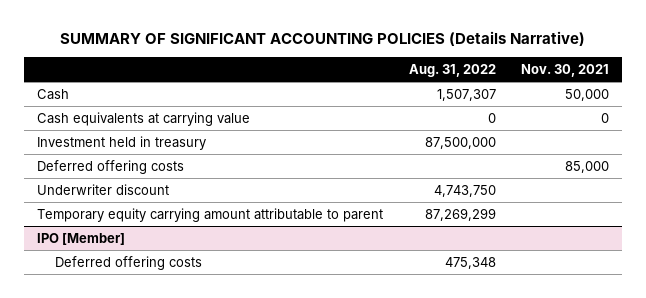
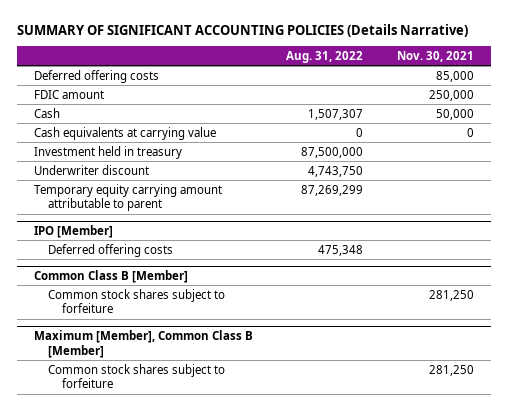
[36,159,184,174] Deferred offering costs -> [33,69,159,83] Deferred offering costs
none -> [33,89,104,99] FDIC amount
none -> [33,269,188,283] Common Class B [Member]
none -> [47,288,225,314] Common stock shares subject to forfeiture
none -> [33,329,253,358] Maximum [Member], Common Class B [Member]
none -> [47,363,225,389] Common stock shares subject to forfeiture

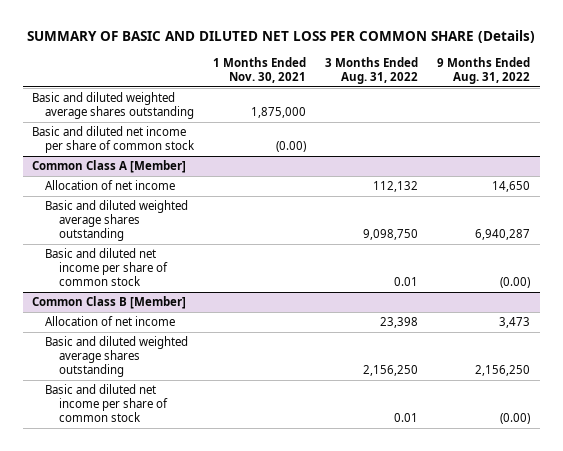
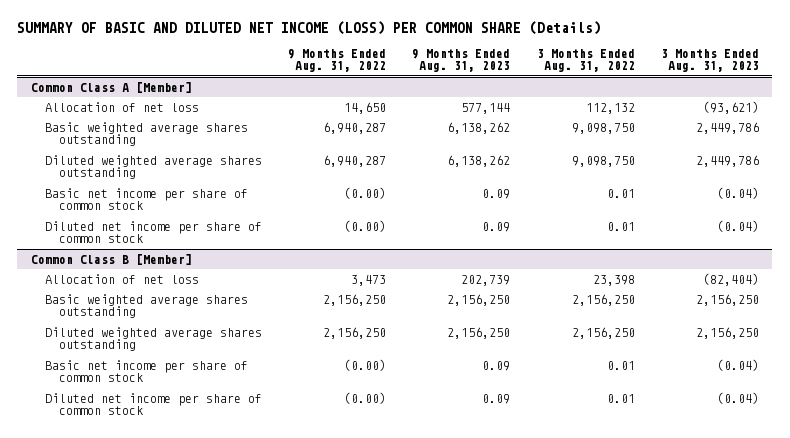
[27,29,536,43] SUMMARY OF BASIC AND DILUTED NET LOSS PER COMMON SHARE (Details) -> [17,21,602,36] SUMMARY OF BASIC AND DILUTED NET INCOME (LOSS) PER COMMON SHARE (Details)
[213,56,307,83] 1 Months Ended Nov. 30, 2021 -> none
none -> [412,48,511,73] 9 Months Ended Aug. 31, 2023
none -> [661,48,760,73] 3 Months Ended Aug. 31, 2023
[32,92,195,120] Basic and diluted weighted average shares outstanding -> none
[32,126,196,154] Basic and diluted net income per share of common stock -> none
[45,180,176,191] Allocation of net income -> [44,101,199,112] Allocation of net loss
[45,200,189,242] Basic and diluted weighted average shares outstanding -> [44,121,248,147] Basic weighted average shares outstanding
none -> [44,154,262,180] Diluted weighted average shares outstanding
[45,248,168,287] Basic and diluted net income per share of common stock -> [44,187,248,211] Basic net income per share of common stock
none -> [44,220,262,244] Diluted net income per share of common stock
[45,316,176,327] Allocation of net income -> [44,273,199,284] Allocation of net loss
[45,336,189,378] Basic and diluted weighted average shares outstanding -> [44,293,248,319] Basic weighted average shares outstanding
none -> [44,326,262,352] Diluted weighted average shares outstanding
[45,384,168,423] Basic and diluted net income per share of common stock -> [44,359,248,383] Basic net income per share of common stock
none -> [44,392,262,416] Diluted net income per share of common stock

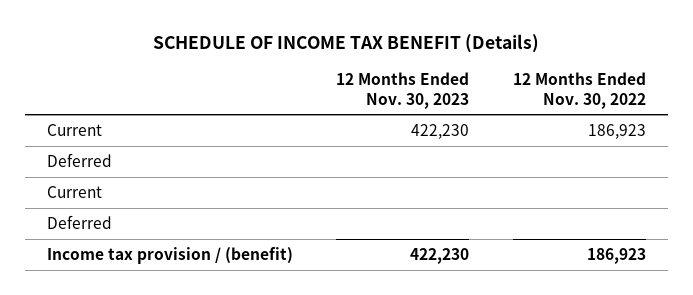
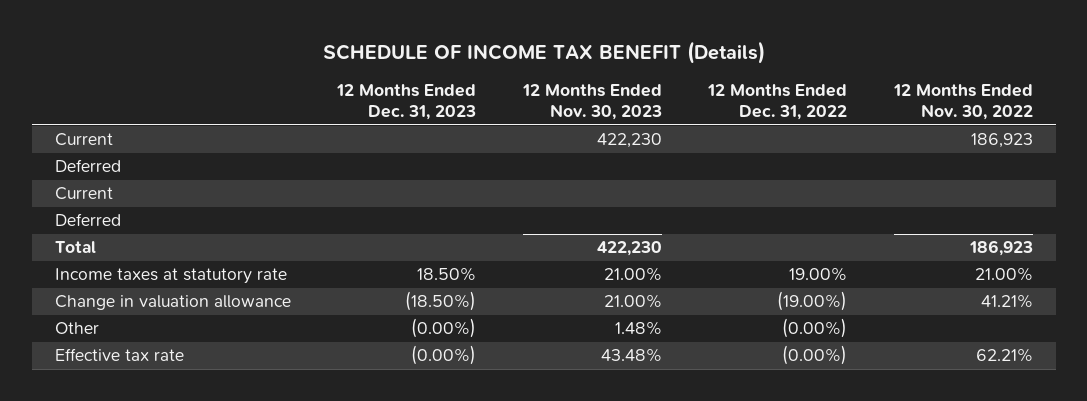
none -> [336,83,477,121] 12 Months Ended Dec. 31, 2023
none -> [707,83,848,121] 12 Months Ended Dec. 31, 2022
[47,246,294,264] Income tax provision / (benefit) -> [54,241,96,254] Total
none -> [54,268,287,285] Income taxes at statutory rate
none -> [54,295,291,311] Change in valuation allowance
none -> [54,322,99,335] Other
none -> [54,348,184,362] Effective tax rate

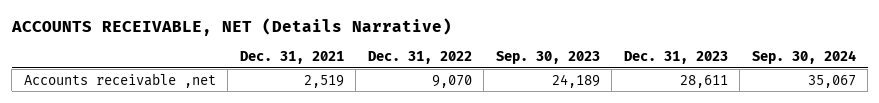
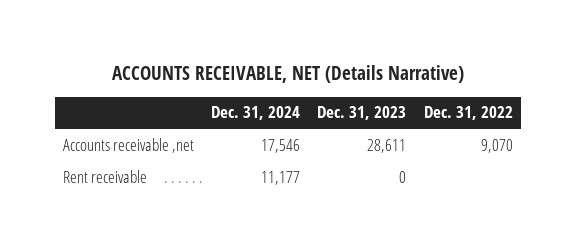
[239,51,344,65] Dec. 31, 2021 -> none
[495,51,600,65] Sep. 30, 2023 -> none
[751,50,856,65] Sep. 30, 2024 -> none
none -> [211,106,301,121] Dec. 31, 2024
none -> [63,169,148,183] Rent receivable

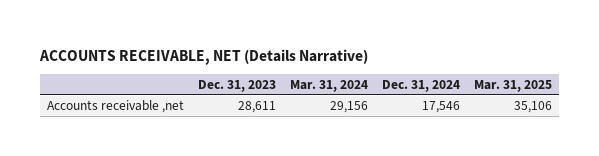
[423,106,513,121] Dec. 31, 2022 -> none
none -> [290,79,369,92] Mar. 31, 2024
none -> [474,79,553,92] Mar. 31, 2025
[63,169,148,183] Rent receivable -> none

